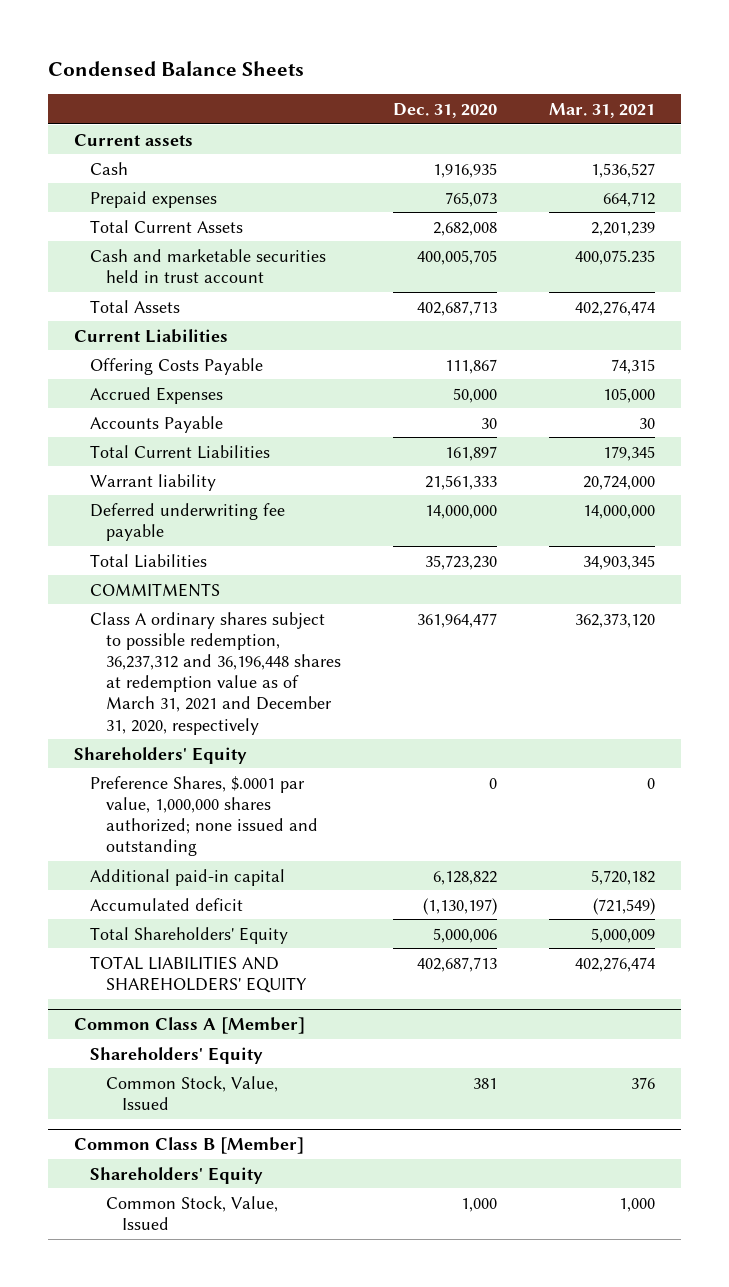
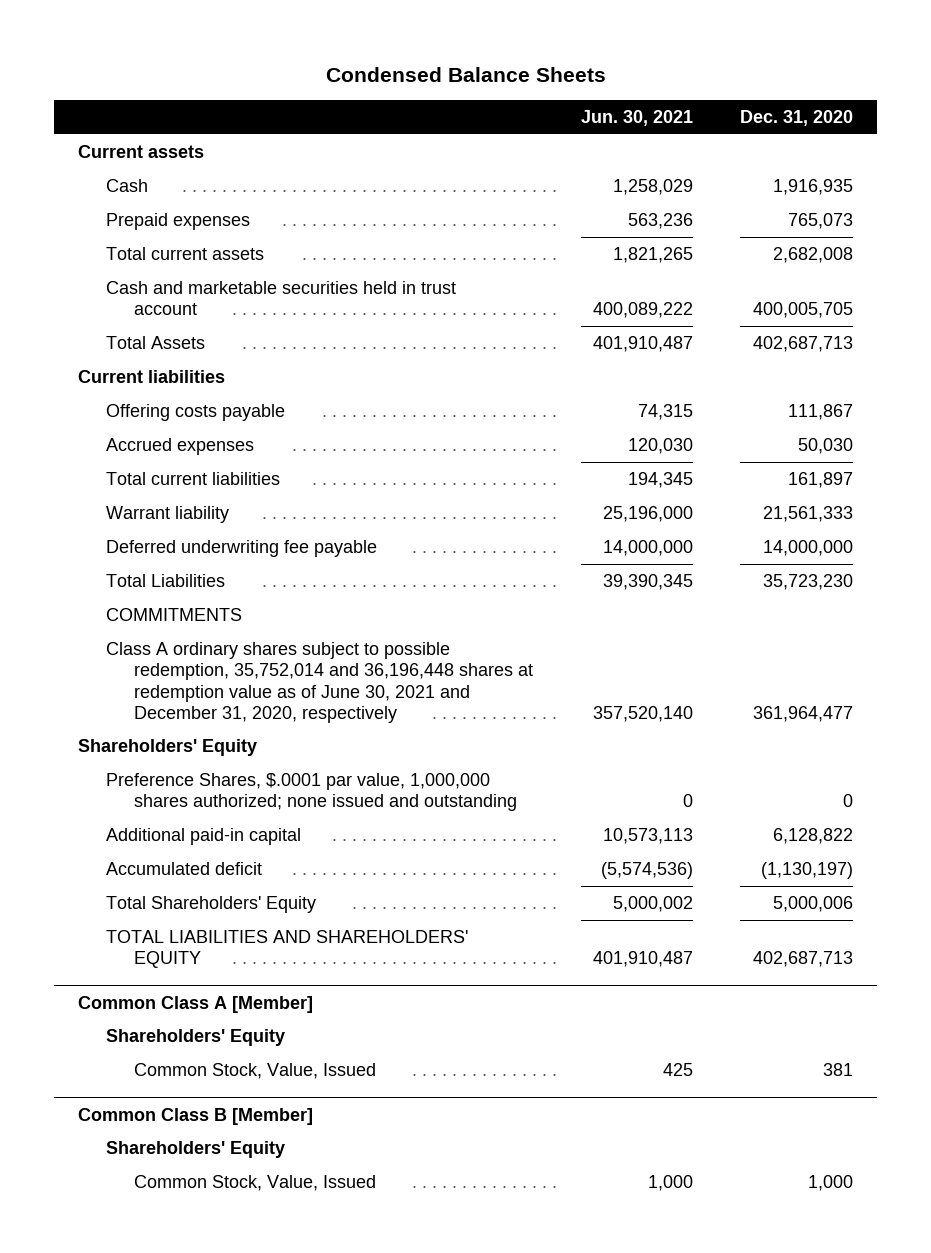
[548,103,655,119] Mar. 31, 2021 -> none
none -> [580,110,693,127] Jun. 30, 2021
[90,219,244,233] Total Current Assets -> [106,246,265,260] Total current assets
[90,415,224,433] Accounts Payable -> none
[74,328,229,343] Current Liabilities -> [77,369,225,383] Current liabilities
[90,357,264,375] Offering Costs Payable -> [106,403,286,421] Offering costs payable
[90,386,224,404] Accrued Expenses -> [106,437,255,455] Accrued expenses
[452,387,497,403] 50,000 -> [798,437,854,454] 50,030
[90,444,271,459] Total Current Liabilities -> [106,471,281,485] Total current liabilities
[90,611,341,735] Class A ordinary shares subject to possible redemption, 36,237,312 and 36,196,448 shares at redemption value as of March 31, 2021 and December 31, 2020, respectively -> [106,641,534,723] Class A ordinary shares subject to possible redemption, 35,752,014 and 36,196,448 shares at redemption value as of June 30, 2021 and December 31, 2020, respectively

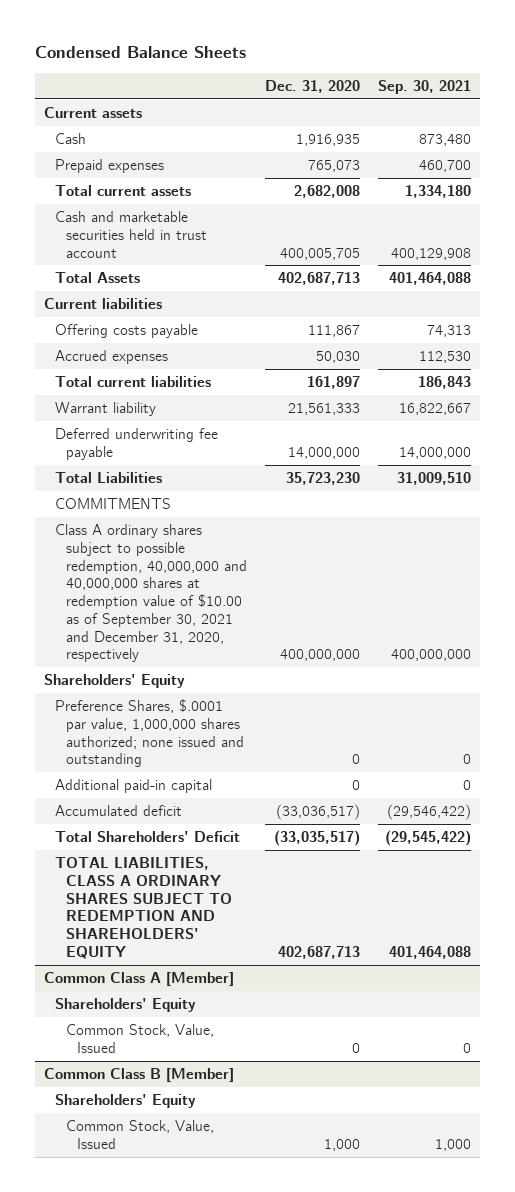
[580,110,693,127] Jun. 30, 2021 -> none
none -> [377,80,471,95] Sep. 30, 2021
[106,641,534,723] Class A ordinary shares subject to possible redemption, 35,752,014 and 36,196,448 shares at redemption value as of June 30, 2021 and December 31, 2020, respectively -> [55,523,248,663] Class A ordinary shares subject to possible redemption, 40,000,000 and 40,000,000 shares at redemption value of $10.00 as of September 30, 2021 and December 31, 2020, respectively
[753,705,854,722] 361,964,477 -> [279,649,360,662] 400,000,000
[773,827,854,844] 6,128,822 -> [351,779,360,790] 0
[761,861,854,879] (1,130,197) -> [275,803,360,820] (33,036,517)
[106,895,317,913] Total Shareholders' Equity -> [55,830,241,842] Total Shareholders' Deficit
[773,895,854,912] 5,000,006 -> [273,829,360,846] (33,035,517)
[106,929,469,969] TOTAL LIABILITIES AND SHAREHOLDERS' EQUITY -> [55,856,233,959] TOTAL LIABILITIES, CLASS A ORDINARY SHARES SUBJECT TO REDEMPTION AND SHAREHOLDERS' EQUITY
[823,1062,854,1076] 381 -> [351,1042,360,1053] 0

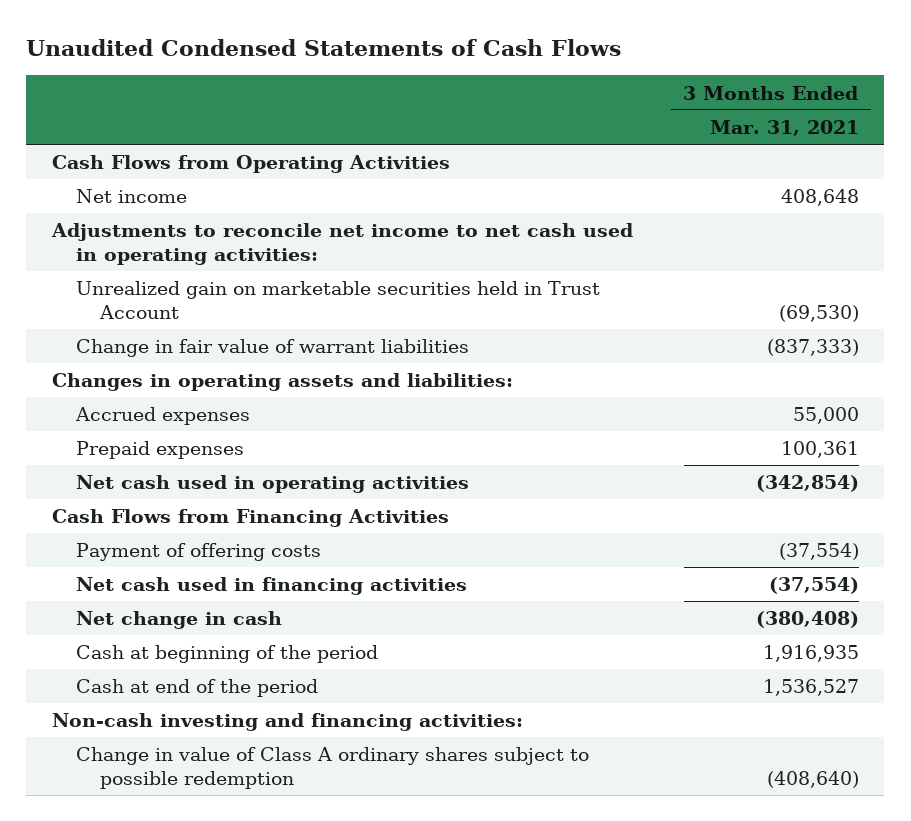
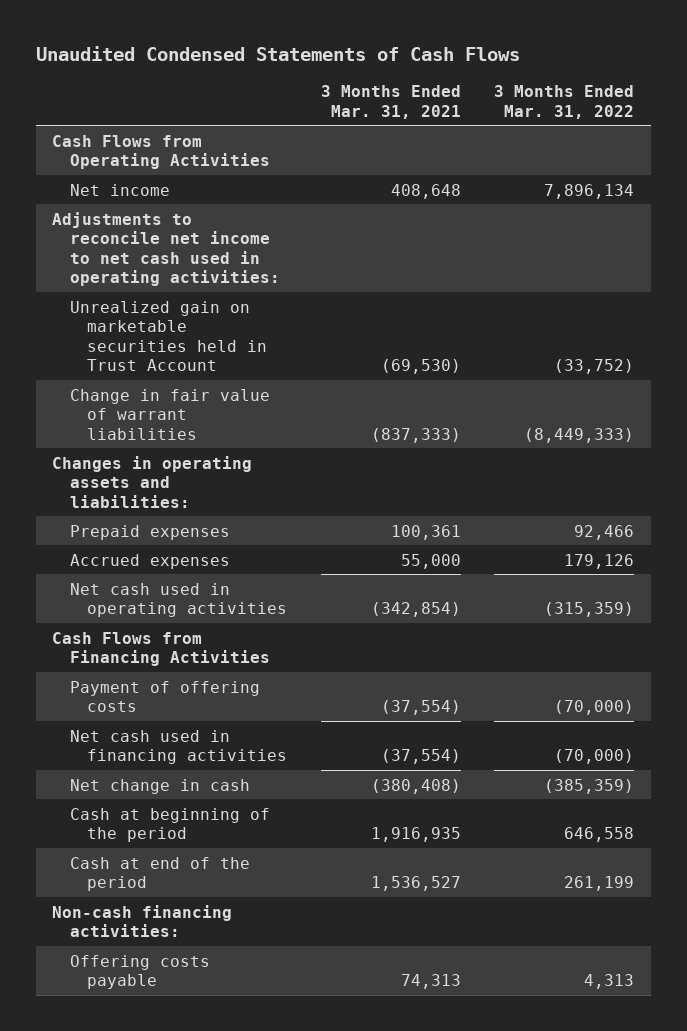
none -> [494,85,635,119] 3 Months Ended Mar. 31, 2022
[74,407,250,426] Accrued expenses -> [69,553,230,569] Accrued expenses
[75,747,589,789] Change in value of Class A ordinary shares subject to possible redemption -> none
[51,713,523,732] Non-cash investing and financing activities: -> [52,904,233,938] Non-cash financing activities:
none -> [69,954,210,990] Offering costs payable

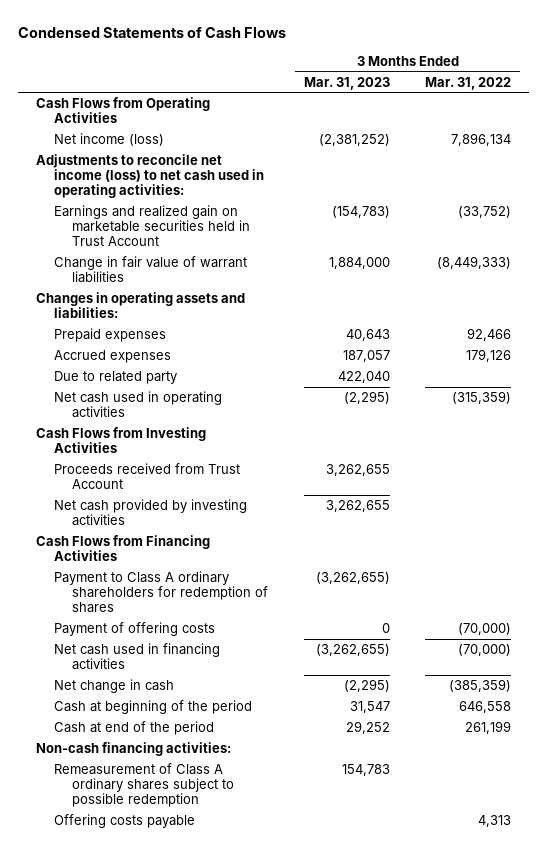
[35,45,520,61] Unaudited Condensed Statements of Cash Flows -> [17,26,286,38] Condensed Statements of Cash Flows
[320,85,461,119] 3 Months Ended Mar. 31, 2021 -> none
none -> [303,76,390,90] Mar. 31, 2023
[69,183,170,196] Net income -> [53,133,164,147] Net income (loss)
[52,211,280,287] Adjustments to reconcile net income to net cash used in operating activities: -> [35,154,264,199] Adjustments to reconcile net income (loss) to net cash used in operating activities:
[69,300,268,372] Unrealized gain on marketable securities held in Trust Account -> [53,205,251,247] Earnings and realized gain on marketable securities held in Trust Account
none -> [53,371,177,385] Due to related party
none -> [35,427,206,454] Cash Flows from Investing Activities
none -> [53,463,240,490] Proceeds received from Trust Account
none -> [53,499,247,527] Net cash provided by investing activities
none -> [53,571,269,614] Payment to Class A ordinary shareholders for redemption of shares
none -> [53,763,235,808] Remeasurement of Class A ordinary shares subject to possible redemption

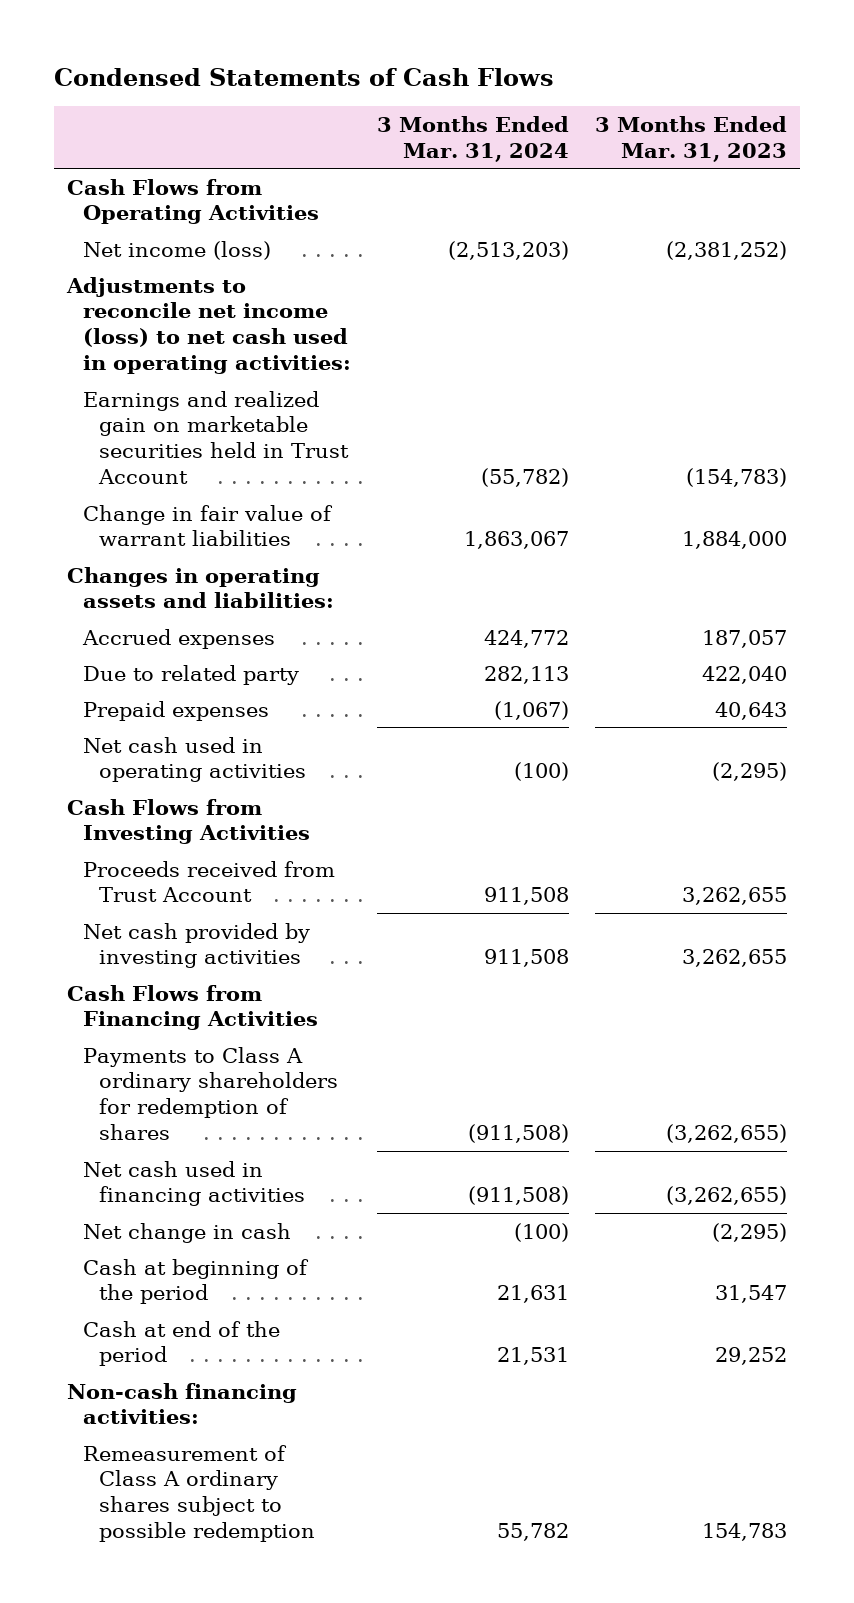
[425,76,512,90] Mar. 31, 2022 -> none
none -> [376,115,569,162] 3 Months Ended Mar. 31, 2024
[53,328,166,343] Prepaid expenses -> [82,700,269,721] Prepaid expenses
[53,622,215,637] Payment of offering costs -> none
[53,571,269,614] Payment to Class A ordinary shareholders for redemption of shares -> [82,1046,338,1141] Payments to Class A ordinary shareholders for redemption of shares
[53,814,195,829] Offering costs payable -> none

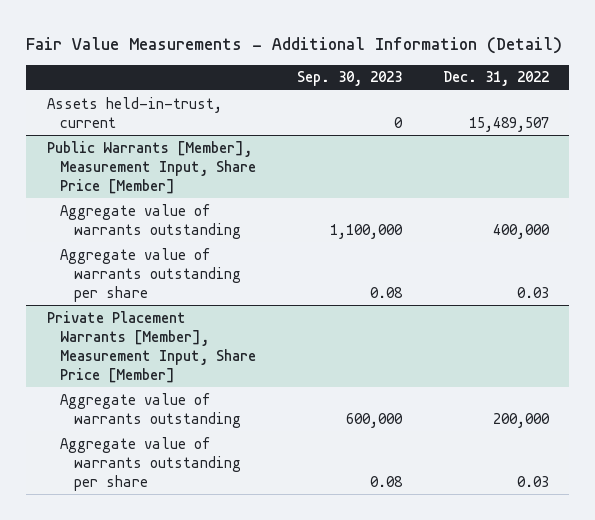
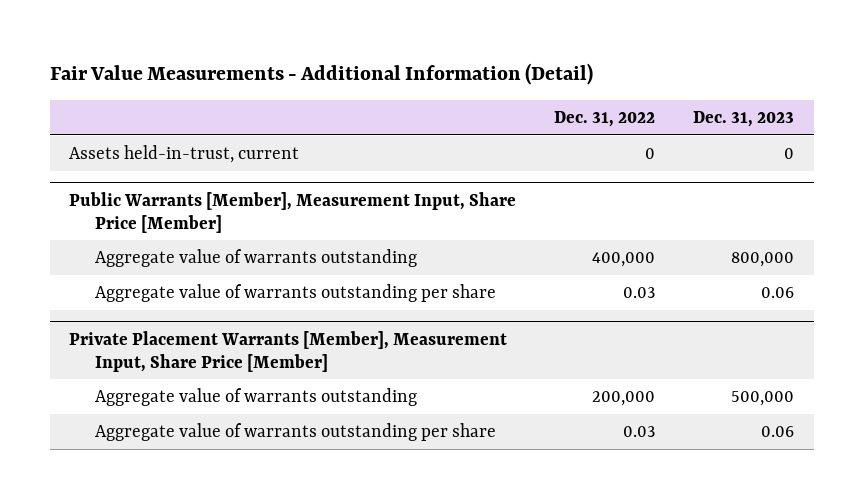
[296,71,402,87] Sep. 30, 2023 -> none
none -> [693,110,795,127] Dec. 31, 2023
[468,116,549,132] 15,489,507 -> [645,148,656,160] 0

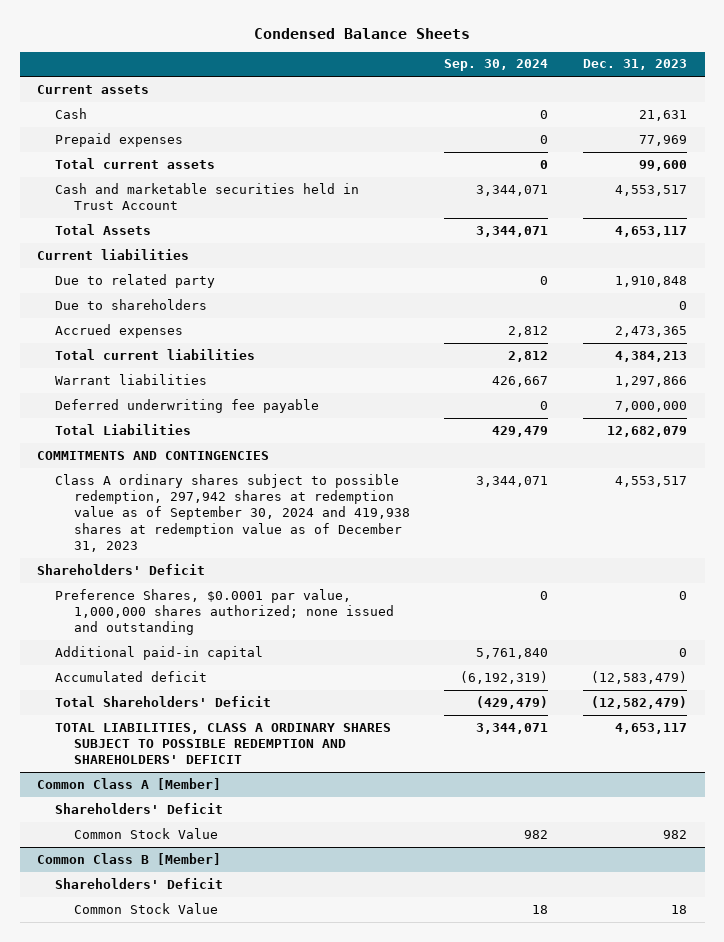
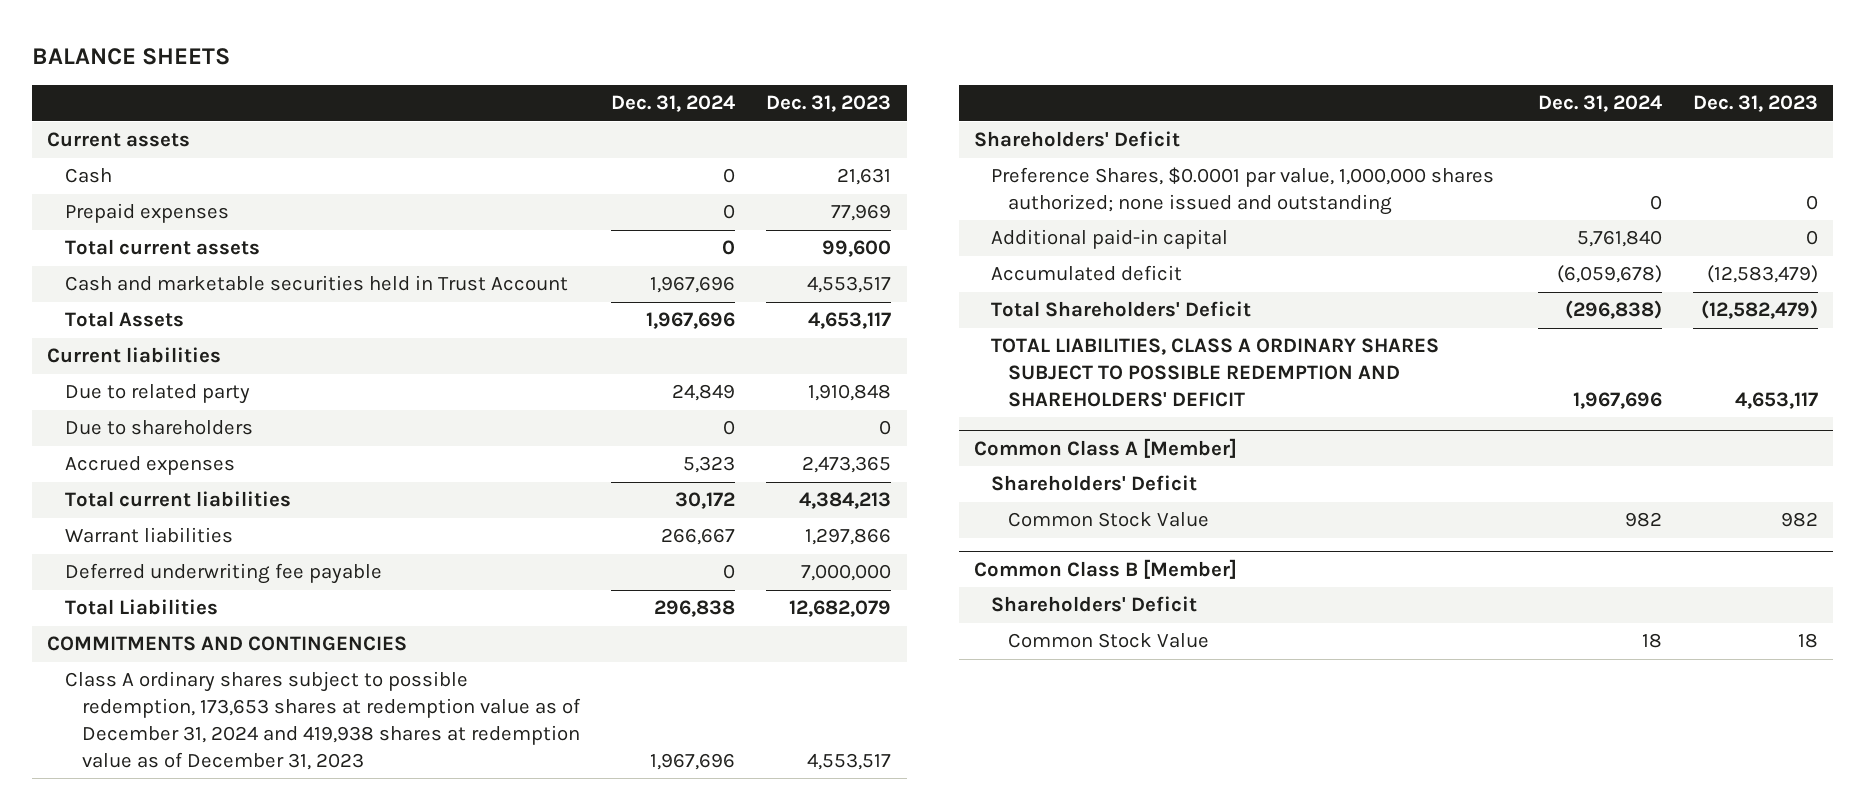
[254,28,471,40] Condensed Balance Sheets -> [31,48,230,66] BALANCE SHEETS
[444,59,549,72] Sep. 30, 2024 -> none
none -> [610,95,735,113] Dec. 31, 2024
[55,473,410,552] Class A ordinary shares subject to possible redemption, 297,942 shares at redemption value as of September 30, 2024 and 419,938 shares at redemption value as of December 31, 2023 -> [64,671,581,770] Class A ordinary shares subject to possible redemption, 173,653 shares at redemption value as of December 31, 2024 and 419,938 shares at redemption value as of December 31, 2023

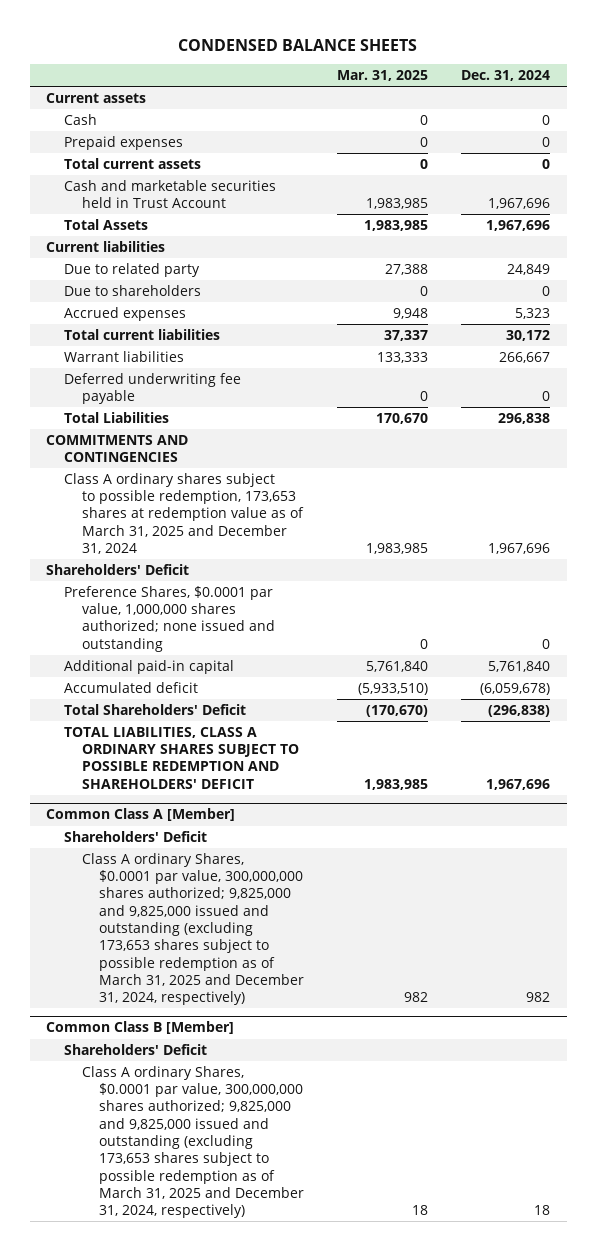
[31,48,230,66] BALANCE SHEETS -> [178,38,418,51] CONDENSED BALANCE SHEETS
[766,95,892,113] Dec. 31, 2023 -> none
none -> [337,70,429,82] Mar. 31, 2025
[64,671,581,770] Class A ordinary shares subject to possible redemption, 173,653 shares at redemption value as of December 31, 2024 and 419,938 shares at redemption value as of December 31, 2023 -> [64,472,304,555] Class A ordinary shares subject to possible redemption, 173,653 shares at redemption value as of March 31, 2025 and December 31, 2024
[1008,512,1210,528] Common Stock Value -> [81,852,305,1006] Class A ordinary Shares, $0.0001 par value, 300,000,000 shares authorized; 9,825,000 and 9,825,000 issued and outstanding (excluding 173,653 shares subject to possible redemption as of March 31, 2025 and December 31, 2024, respectively)
[1008,633,1210,649] Common Stock Value -> [81,1065,305,1219] Class A ordinary Shares, $0.0001 par value, 300,000,000 shares authorized; 9,825,000 and 9,825,000 issued and outstanding (excluding 173,653 shares subject to possible redemption as of March 31, 2025 and December 31, 2024, respectively)

